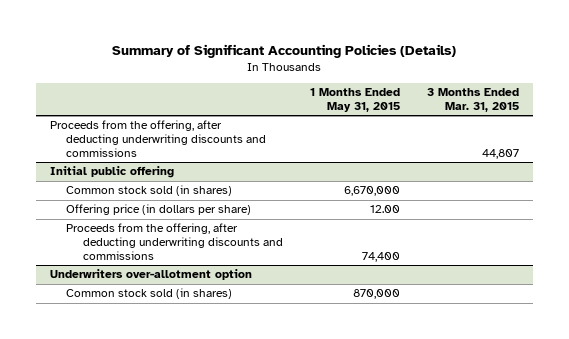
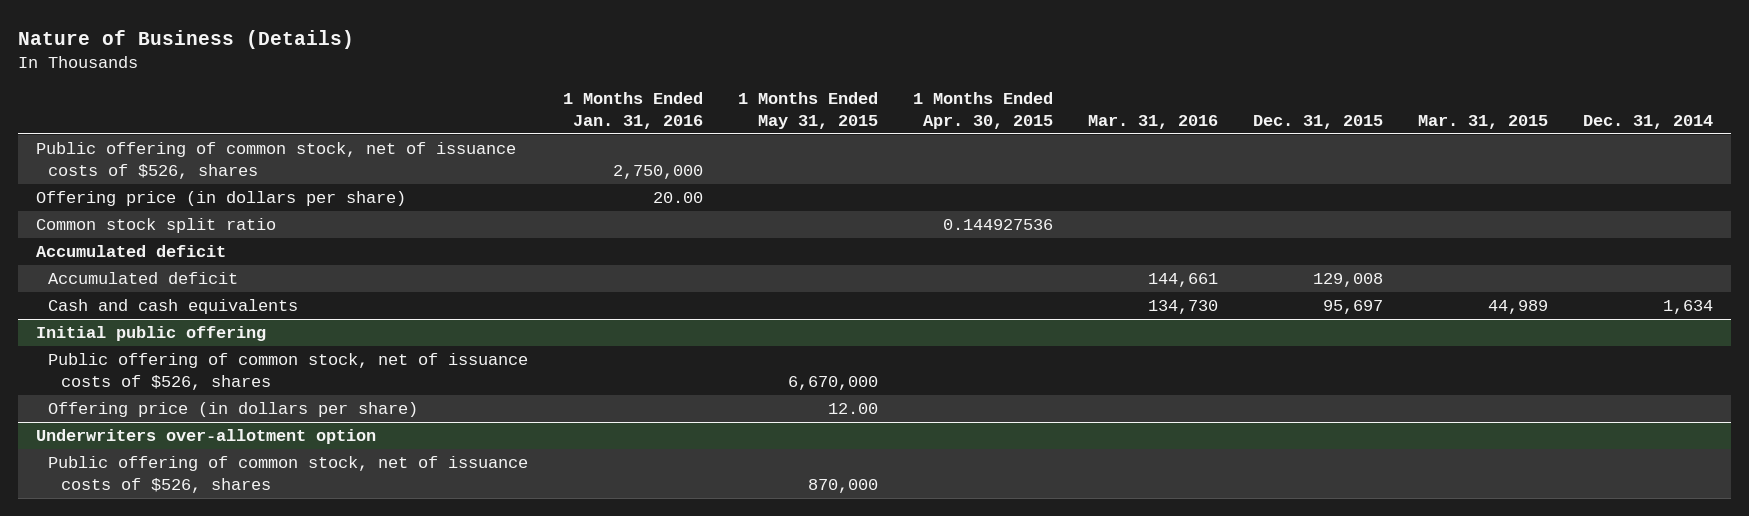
[112,43,457,58] Summary of Significant Accounting Policies (Details) -> [18,29,355,49] Nature of Business (Details)
[427,88,520,113] 3 Months Ended Mar. 31, 2015 -> none
none -> [563,92,704,130] 1 Months Ended Jan. 31, 2016
none -> [913,92,1054,130] 1 Months Ended Apr. 30, 2015
none -> [1088,115,1219,130] Mar. 31, 2016
none -> [1253,115,1384,130] Dec. 31, 2015
none -> [1418,115,1549,130] Mar. 31, 2015
none -> [1583,115,1714,130] Dec. 31, 2014
[49,120,267,158] Proceeds from the offering, after deducting underwriting discounts and commissions -> none
none -> [35,142,516,180] Public offering of common stock, net of issuance costs of $526, shares
none -> [35,191,406,207] Offering price (in dollars per share)
none -> [35,218,276,234] Common stock split ratio
none -> [35,245,226,258] Accumulated deficit
none -> [48,272,239,285] Accumulated deficit
none -> [48,299,299,315] Cash and cash equivalents
[66,185,233,197] Common stock sold (in shares) -> [48,353,529,391] Public offering of common stock, net of issuance costs of $526, shares
[66,223,283,261] Proceeds from the offering, after deducting underwriting discounts and commissions -> none
[66,288,233,300] Common stock sold (in shares) -> [48,456,529,494] Public offering of common stock, net of issuance costs of $526, shares

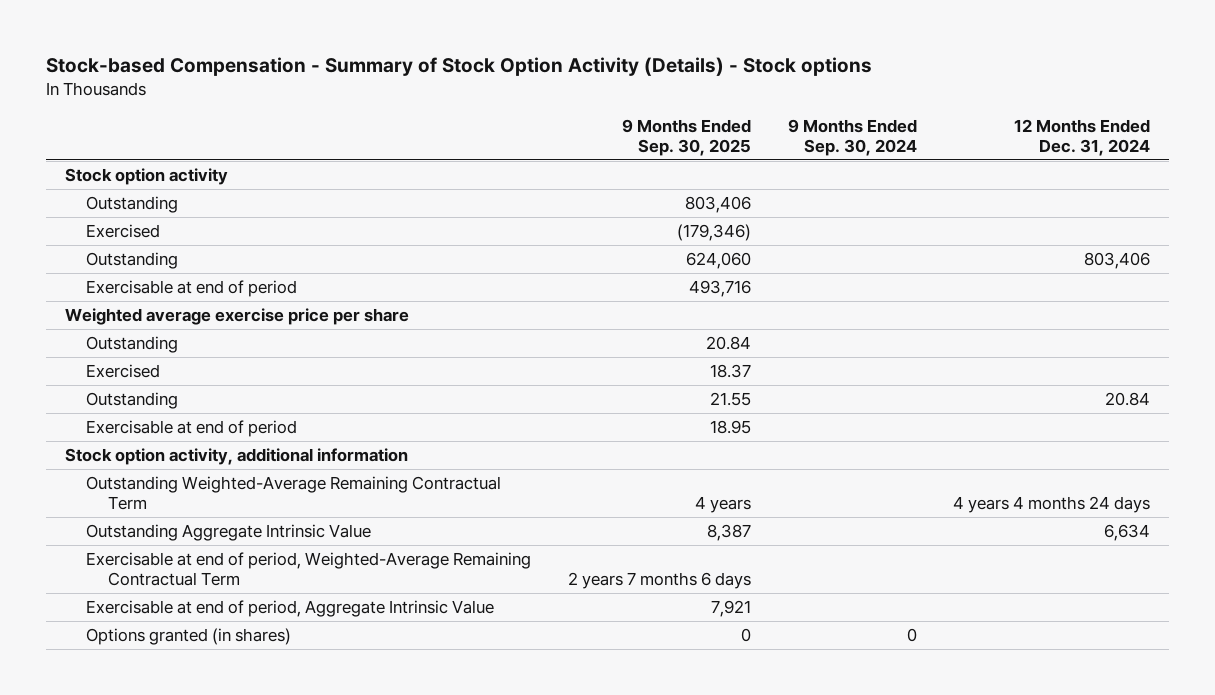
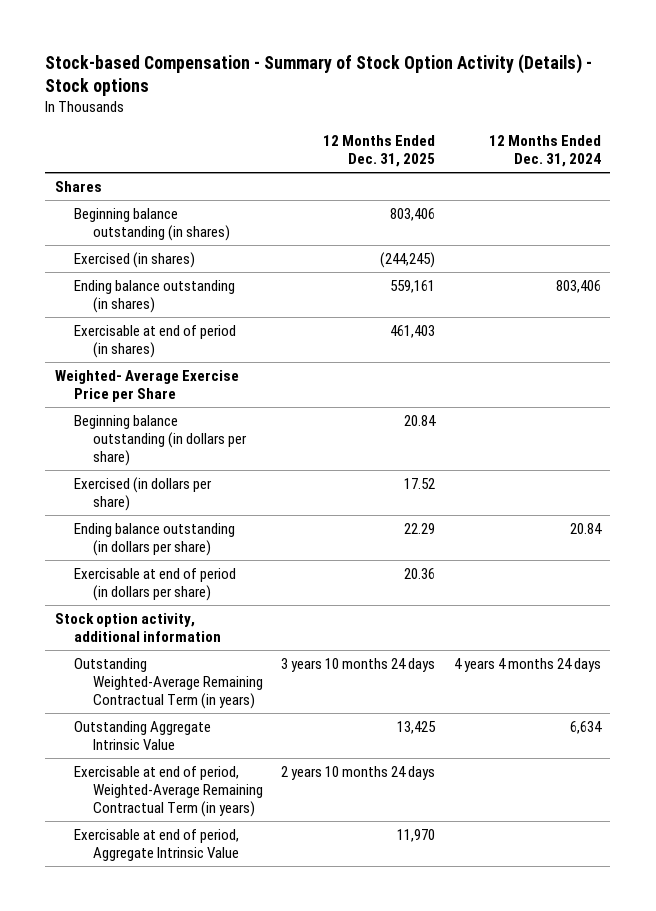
[622,119,752,156] 9 Months Ended Sep. 30, 2025 -> none
[787,119,917,156] 9 Months Ended Sep. 30, 2024 -> none
none -> [323,135,436,168] 12 Months Ended Dec. 31, 2025
[64,168,228,186] Stock option activity -> [54,180,102,192] Shares
[86,196,179,214] Outstanding -> [73,207,230,241] Beginning balance outstanding (in shares)
[86,224,161,239] Exercised -> [73,251,195,268] Exercised (in shares)
[86,252,179,270] Outstanding -> [73,279,235,313] Ending balance outstanding (in shares)
[86,280,298,298] Exercisable at end of period -> [73,324,236,358] Exercisable at end of period (in shares)
[64,308,409,326] Weighted average exercise price per share -> [54,369,239,402] Weighted- Average Exercise Price per Share
[86,336,179,354] Outstanding -> [73,414,247,466] Beginning balance outstanding (in dollars per share)
[86,364,161,379] Exercised -> [73,476,212,511] Exercised (in dollars per share)
[86,392,179,410] Outstanding -> [73,522,235,556] Ending balance outstanding (in dollars per share)
[86,420,298,438] Exercisable at end of period -> [73,567,236,601] Exercisable at end of period (in dollars per share)
[86,476,502,510] Outstanding Weighted-Average Remaining Contractual Term -> [73,657,263,709] Outstanding Weighted-Average Remaining Contractual Term (in years)
[86,552,532,586] Exercisable at end of period, Weighted-Average Remaining Contractual Term -> [73,765,263,817] Exercisable at end of period, Weighted-Average Remaining Contractual Term (in years)
[86,628,292,646] Options granted (in shares) -> none

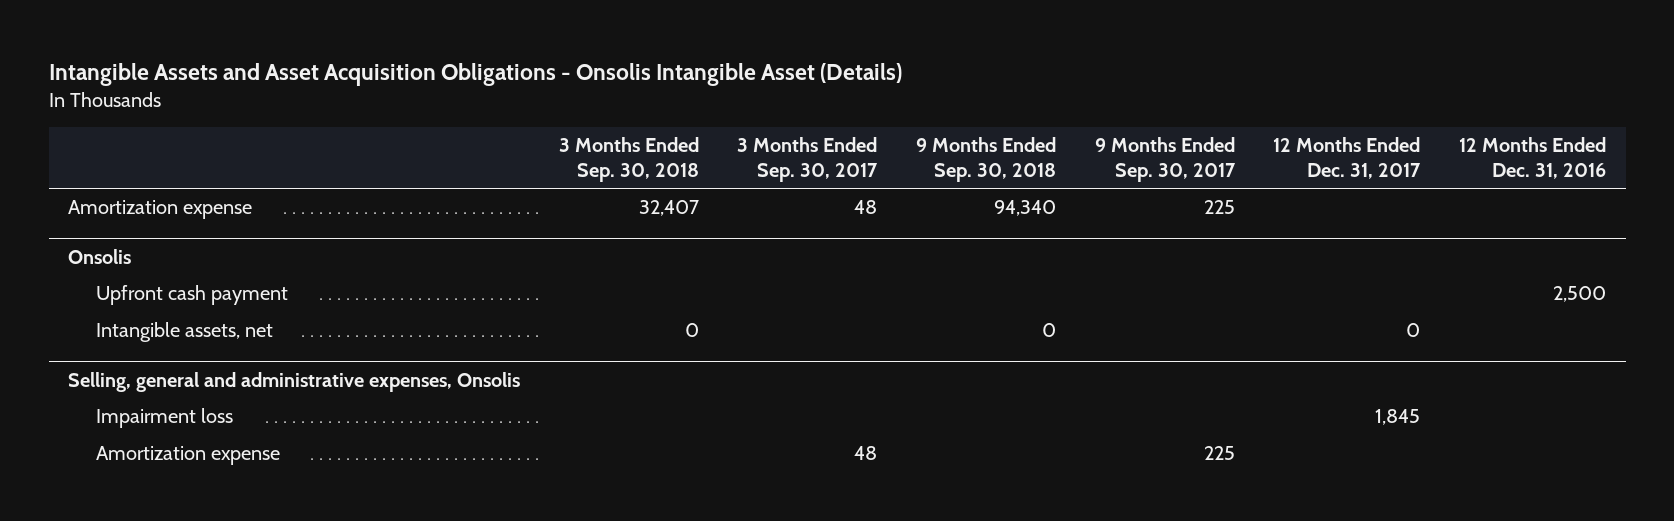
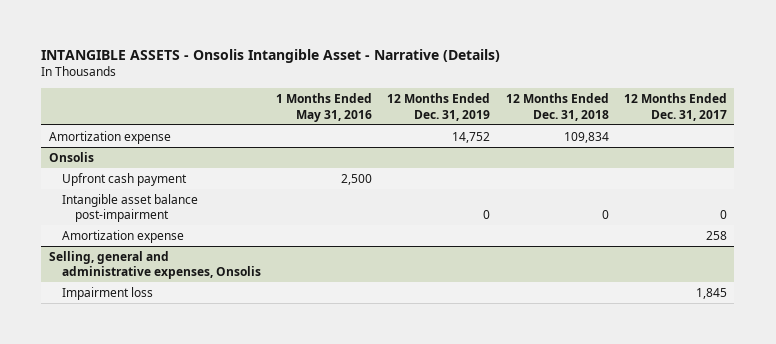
[48,62,902,86] Intangible Assets and Asset Acquisition Obligations - Onsolis Intangible Asset (Details) -> [41,49,501,64] INTANGIBLE ASSETS - Onsolis Intangible Asset - Narrative (Details)
[558,137,699,182] 3 Months Ended Sep. 30, 2018 -> none
[737,137,879,182] 3 Months Ended Sep. 30, 2017 -> none
[916,137,1057,182] 9 Months Ended Sep. 30, 2018 -> none
[1094,137,1236,182] 9 Months Ended Sep. 30, 2017 -> none
[1459,137,1607,179] 12 Months Ended Dec. 31, 2016 -> none
none -> [276,93,373,122] 1 Months Ended May 31, 2016
none -> [387,93,491,121] 12 Months Ended Dec. 31, 2019
none -> [505,93,609,121] 12 Months Ended Dec. 31, 2018
[96,322,274,343] Intangible assets, net -> [61,193,198,223] Intangible asset balance post-impairment
none -> [61,229,184,243] Amortization expense
[96,446,281,466] Amortization expense -> none

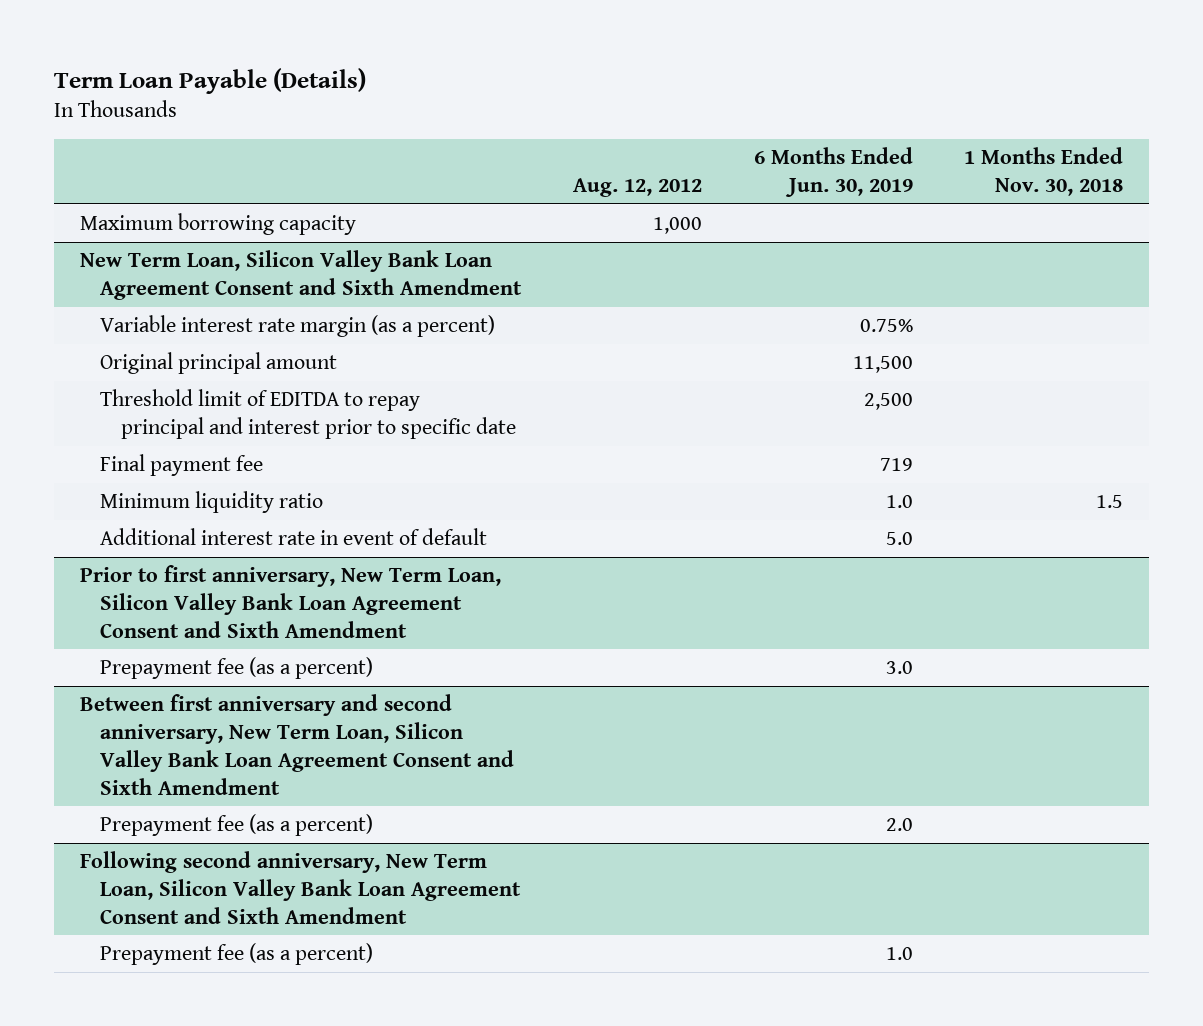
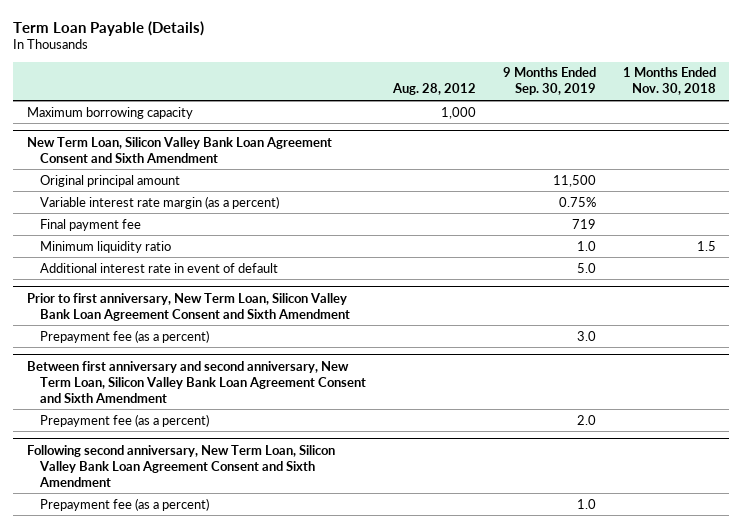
[572,178,702,198] Aug. 12, 2012 -> none
[753,147,913,198] 6 Months Ended Jun. 30, 2019 -> none
none -> [391,83,476,96] Aug. 28, 2012
none -> [502,67,596,96] 9 Months Ended Sep. 30, 2019
[100,389,517,440] Threshold limit of EDITDA to repay principal and interest prior to specific date -> none
[100,315,496,338] Variable interest rate margin (as a percent) -> [39,195,279,209] Variable interest rate margin (as a percent)

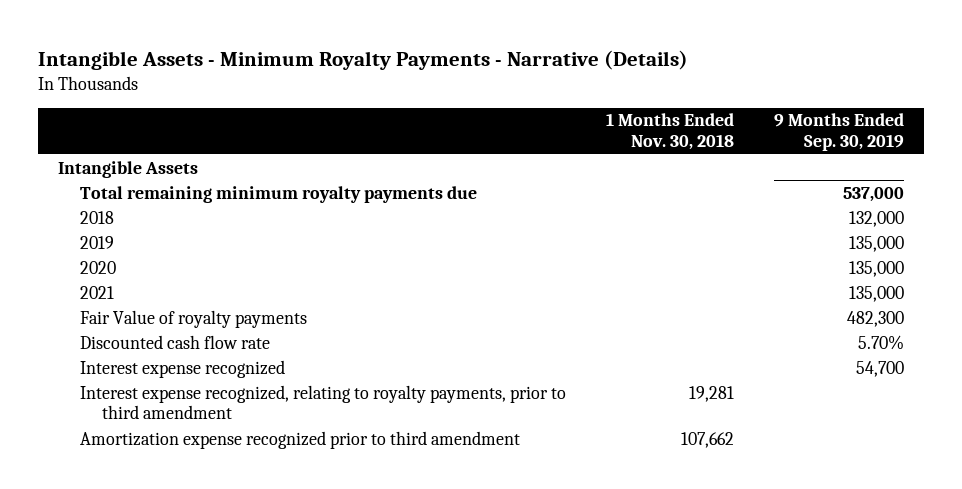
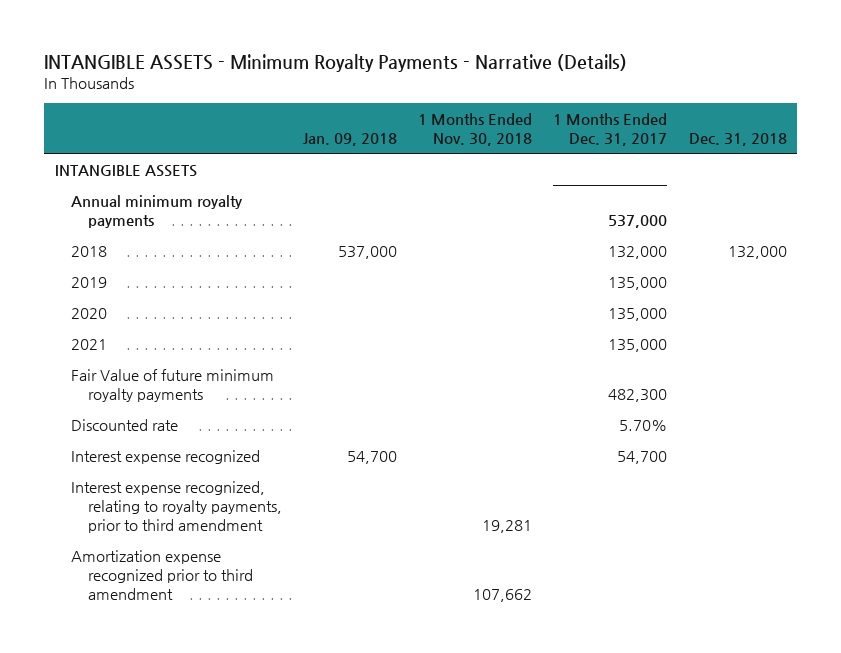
[38,49,689,70] Intangible Assets - Minimum Royalty Payments - Narrative (Details) -> [44,53,628,72] INTANGIBLE ASSETS - Minimum Royalty Payments - Narrative (Details)
[773,113,904,152] 9 Months Ended Sep. 30, 2019 -> none
none -> [303,133,398,147] Jan. 09, 2018
none -> [553,112,668,147] 1 Months Ended Dec. 31, 2017
none -> [688,133,787,147] Dec. 31, 2018
[58,160,199,178] Intangible Assets -> [54,164,197,177] INTANGIBLE ASSETS
[79,185,477,203] Total remaining minimum royalty payments due -> [71,194,244,228] Annual minimum royalty payments
[79,309,307,328] Fair Value of royalty payments -> [71,368,275,402] Fair Value of future minimum royalty payments
[79,334,270,349] Discounted cash flow rate -> [71,418,179,431] Discounted rate

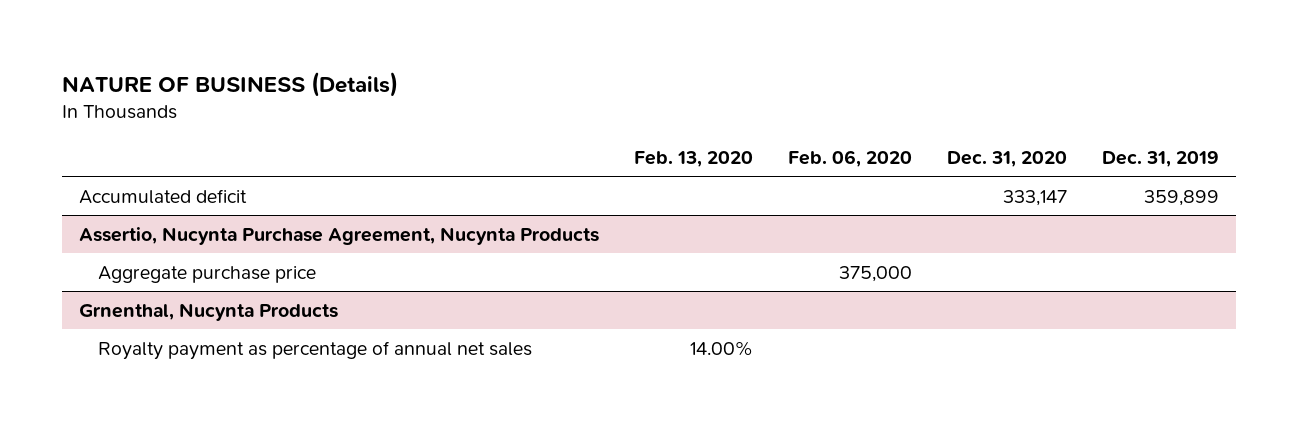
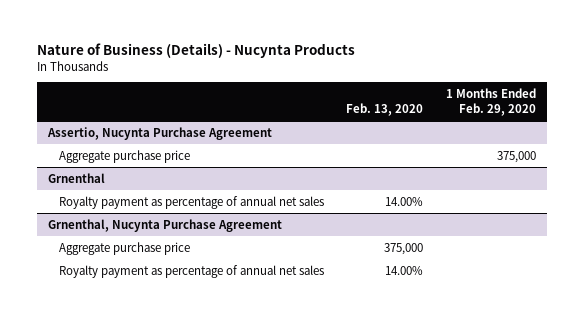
[61,72,398,98] NATURE OF BUSINESS (Details) -> [37,43,356,59] Nature of Business (Details) - Nucynta Products
[787,149,912,167] Feb. 06, 2020 -> none
[946,150,1067,167] Dec. 31, 2020 -> none
[1101,150,1219,167] Dec. 31, 2019 -> none
none -> [445,88,536,117] 1 Months Ended Feb. 29, 2020
[79,188,248,204] Accumulated deficit -> none
[79,226,600,245] Assertio, Nucynta Purchase Agreement, Nucynta Products -> [47,126,273,140] Assertio, Nucynta Purchase Agreement
[79,302,339,321] Grnenthal, Nucynta Products -> [48,172,106,183] Grnenthal
none -> [48,218,283,232] Grnenthal, Nucynta Purchase Agreement
none -> [58,241,190,255] Aggregate purchase price
none -> [58,264,324,278] Royalty payment as percentage of annual net sales

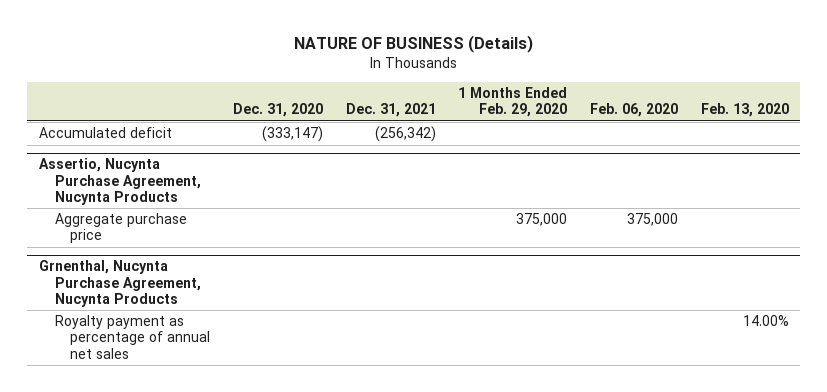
[37,43,356,59] Nature of Business (Details) - Nucynta Products -> [293,35,533,54] NATURE OF BUSINESS (Details)
none -> [233,103,324,118] Dec. 31, 2020
none -> [345,103,436,118] Dec. 31, 2021
none -> [590,103,679,118] Feb. 06, 2020
none -> [38,127,172,139] Accumulated deficit
[47,126,273,140] Assertio, Nucynta Purchase Agreement -> [38,158,201,205] Assertio, Nucynta Purchase Agreement, Nucynta Products
[48,172,106,183] Grnenthal -> none
[58,195,324,209] Royalty payment as percentage of annual net sales -> none
[58,241,190,255] Aggregate purchase price -> none
[48,218,283,232] Grnenthal, Nucynta Purchase Agreement -> [38,260,201,307] Grnenthal, Nucynta Purchase Agreement, Nucynta Products

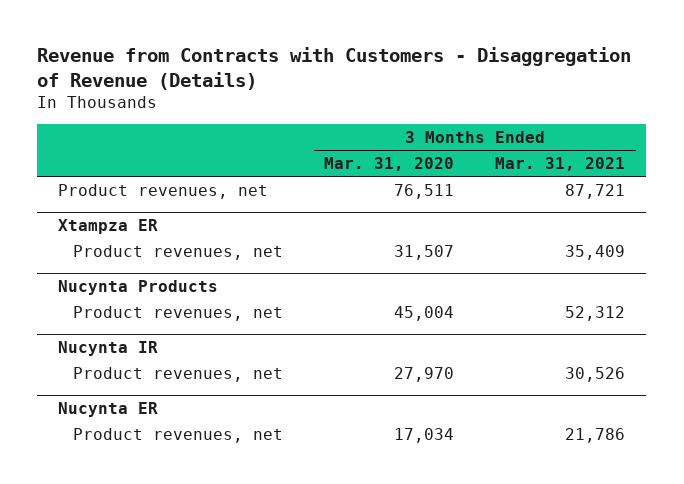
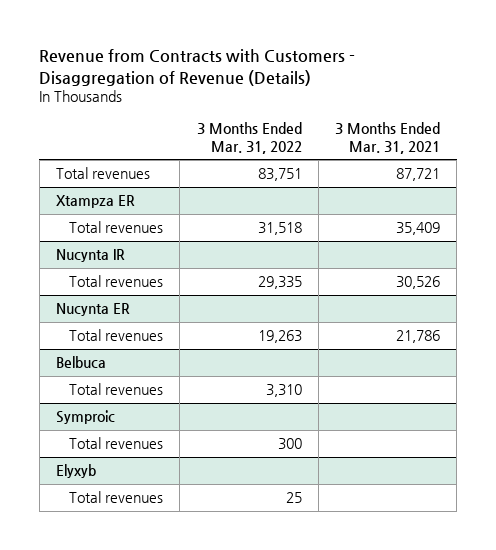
[323,157,454,172] Mar. 31, 2020 -> none
none -> [196,122,302,155] 3 Months Ended Mar. 31, 2022
[58,183,269,199] Product revenues, net -> [56,167,151,180] Total revenues
[58,279,219,295] Nucynta Products -> none
[72,305,283,321] Product revenues, net -> none
[72,244,283,260] Product revenues, net -> [68,221,163,234] Total revenues
[72,366,283,382] Product revenues, net -> [68,275,163,288] Total revenues
[72,427,283,443] Product revenues, net -> [68,329,163,342] Total revenues
none -> [56,356,107,369] Belbuca
none -> [68,383,163,396] Total revenues
none -> [56,410,116,425] Symproic
none -> [68,437,163,450] Total revenues
none -> [56,464,97,479] Elyxyb
none -> [68,491,163,504] Total revenues

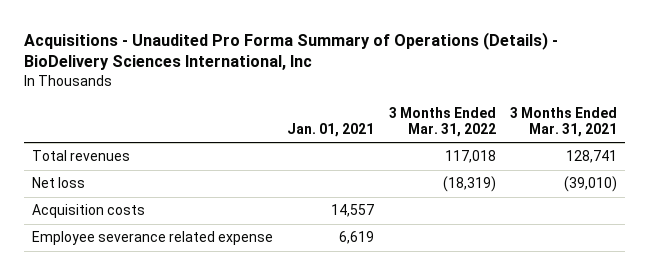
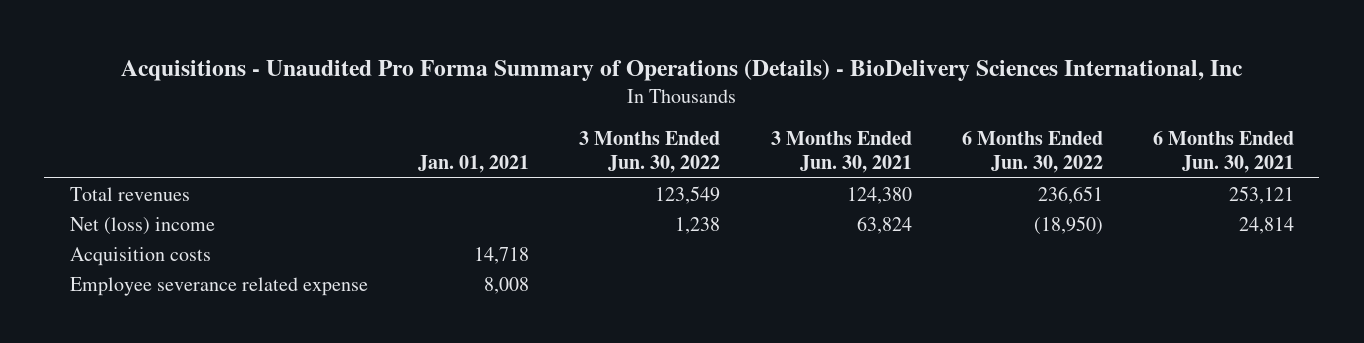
[388,106,496,137] 3 Months Ended Mar. 31, 2022 -> none
[510,106,618,137] 3 Months Ended Mar. 31, 2021 -> none
none -> [579,131,721,174] 3 Months Ended Jun. 30, 2022
none -> [770,131,912,174] 3 Months Ended Jun. 30, 2021
none -> [961,131,1103,174] 6 Months Ended Jun. 30, 2022
none -> [1153,131,1295,174] 6 Months Ended Jun. 30, 2021
[31,177,85,189] Net loss -> [69,216,215,235] Net (loss) income
[331,204,375,218] 14,557 -> [473,246,529,264] 14,718
[339,231,375,245] 6,619 -> [483,276,529,294] 8,008

